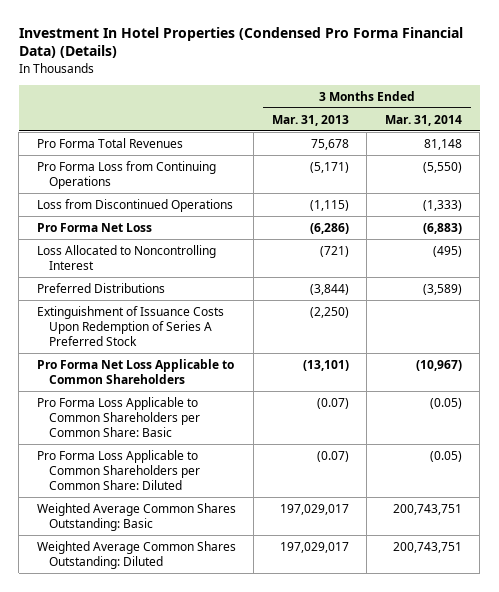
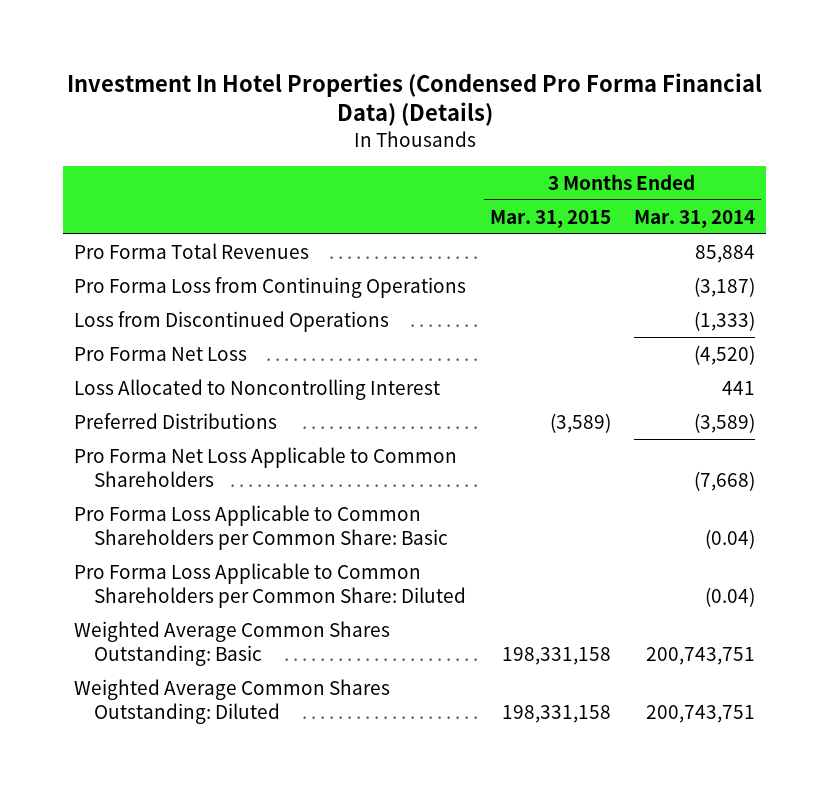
[271,114,349,126] Mar. 31, 2013 -> none
none -> [489,209,611,228] Mar. 31, 2015
[423,138,462,150] 81,148 -> [694,244,755,263] 85,884
[422,161,462,173] (5,550) -> [693,276,755,297] (3,187)
[422,222,462,234] (6,883) -> [693,344,755,365] (4,520)
[432,245,462,257] (495) -> [721,380,755,395] 441
[36,305,224,346] Extinguishment of Issuance Costs Upon Redemption of Series A Preferred Stock -> none
[415,359,462,371] (10,967) -> [693,470,755,491] (7,668)
[429,397,462,409] (0.05) -> [704,528,755,549] (0.04)
[429,450,462,462] (0.05) -> [704,586,755,607] (0.04)

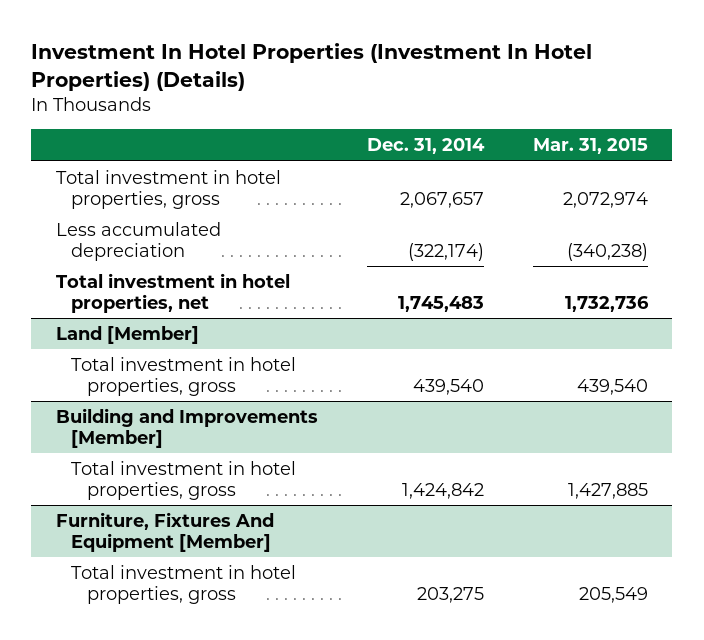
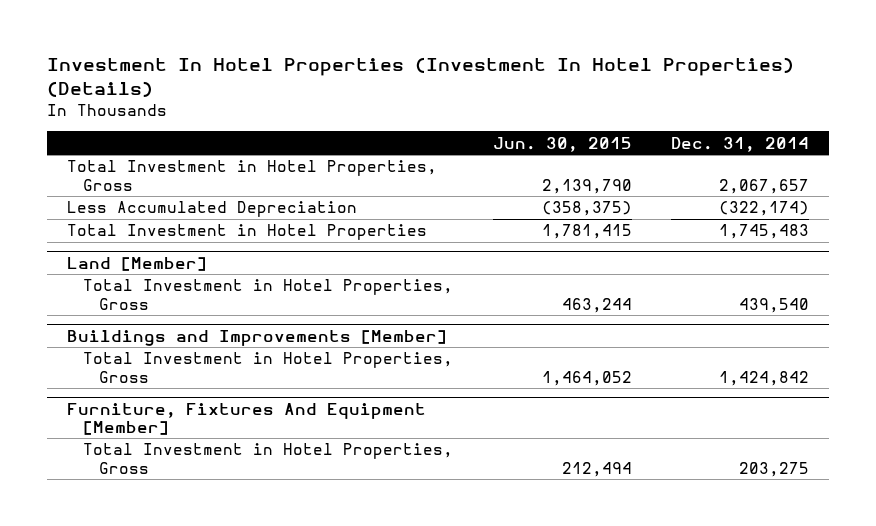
[532,138,648,155] Mar. 31, 2015 -> none
none -> [492,136,632,152] Jun. 30, 2015
[55,169,281,209] Total investment in hotel properties, gross -> [67,160,438,191] Total Investment in Hotel Properties, Gross
[55,221,221,261] Less accumulated depreciation -> [67,201,358,218] Less Accumulated Depreciation
[55,272,290,313] Total investment in hotel properties, net -> [67,224,428,241] Total Investment in Hotel Properties
[71,356,297,396] Total investment in hotel properties, gross -> [82,279,453,310] Total Investment in Hotel Properties, Gross
[55,407,318,448] Building and Improvements [Member] -> [67,329,448,346] Buildings and Improvements [Member]
[71,460,297,500] Total investment in hotel properties, gross -> [82,352,453,383] Total Investment in Hotel Properties, Gross
[71,564,297,604] Total investment in hotel properties, gross -> [82,443,453,474] Total Investment in Hotel Properties, Gross

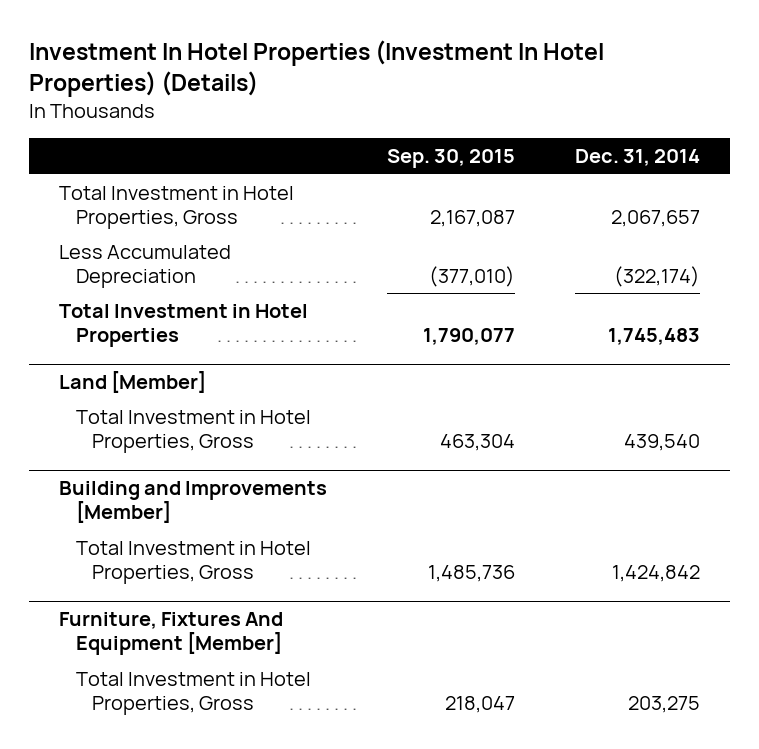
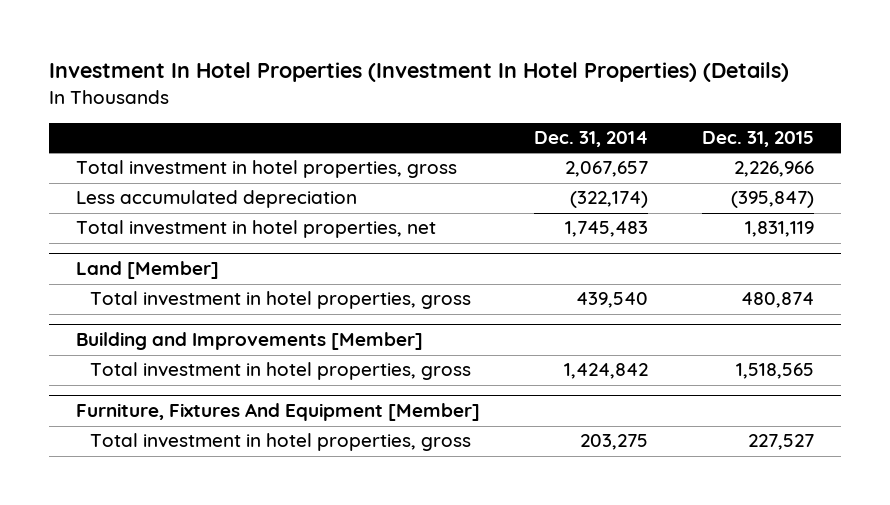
[386,149,515,169] Sep. 30, 2015 -> none
none -> [702,131,815,148] Dec. 31, 2015
[59,185,295,230] Total Investment in Hotel Properties, Gross -> [76,160,458,179] Total investment in hotel properties, gross
[59,244,232,289] Less Accumulated Depreciation -> [76,190,358,209] Less accumulated depreciation
[59,303,309,348] Total Investment in Hotel Properties -> [76,220,437,239] Total investment in hotel properties, net
[75,409,311,454] Total Investment in Hotel Properties, Gross -> [89,291,471,310] Total investment in hotel properties, gross
[75,540,311,585] Total Investment in Hotel Properties, Gross -> [89,362,471,381] Total investment in hotel properties, gross
[75,671,311,716] Total Investment in Hotel Properties, Gross -> [89,433,471,452] Total investment in hotel properties, gross

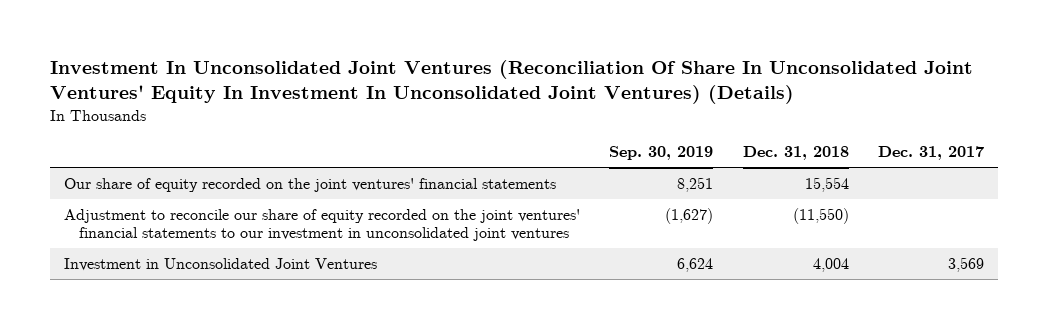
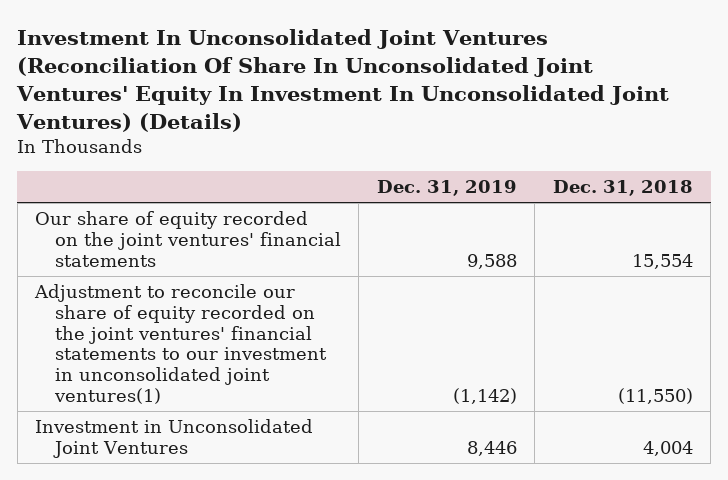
[609,146,714,161] Sep. 30, 2019 -> none
[877,146,984,161] Dec. 31, 2017 -> none
none -> [376,179,517,196] Dec. 31, 2019
[64,208,581,242] Adjustment to reconcile our share of equity recorded on the joint ventures' financial statements to our investment in unconsolidated joint ventures -> [34,284,328,404] Adjustment to reconcile our share of equity recorded on the joint ventures' financial statements to our investment in unconsolidated joint ventures(1)

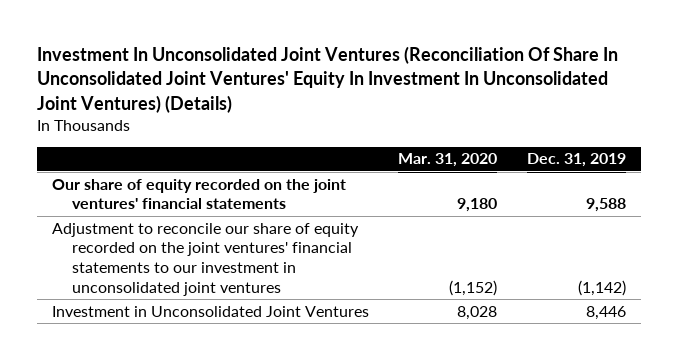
[552,179,693,196] Dec. 31, 2018 -> none
none -> [398,153,498,168] Mar. 31, 2020
[34,284,328,404] Adjustment to reconcile our share of equity recorded on the joint ventures' financial statements to our investment in unconsolidated joint ventures(1) -> [51,222,359,297] Adjustment to reconcile our share of equity recorded on the joint ventures' financial statements to our investment in unconsolidated joint ventures

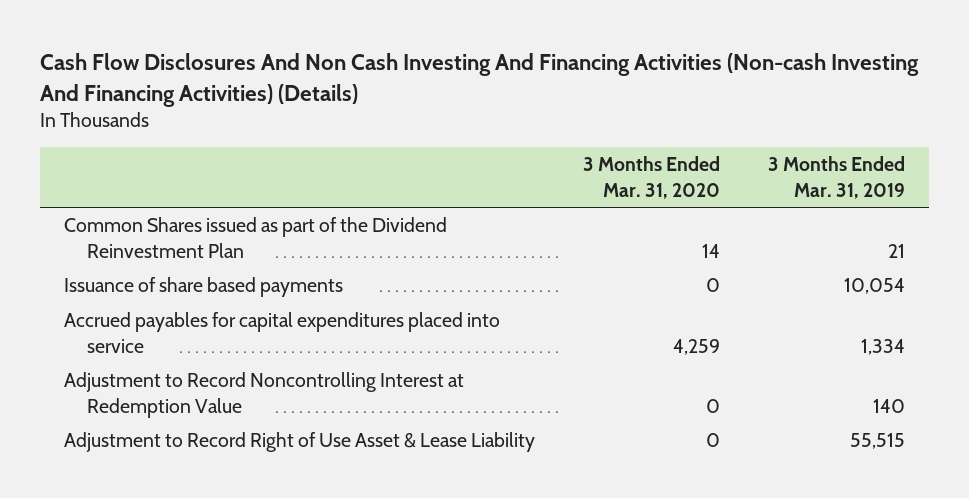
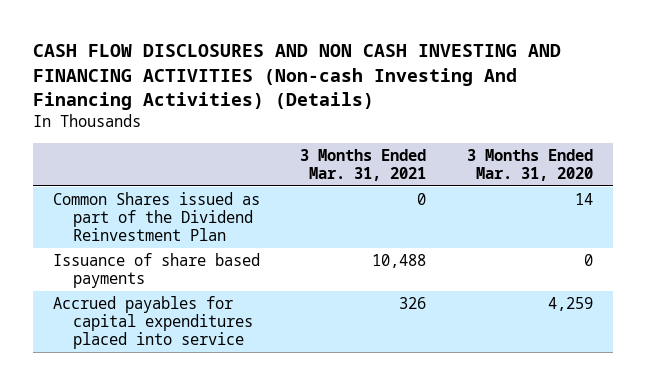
[39,53,919,107] Cash Flow Disclosures And Non Cash Investing And Financing Activities (Non-cash Investing And Financing Activities) (Details) -> [33,44,562,110] CASH FLOW DISCLOSURES AND NON CASH INVESTING AND FINANCING ACTIVITIES (Non-cash Investing And Financing Activities) (Details)
[768,156,906,199] 3 Months Ended Mar. 31, 2019 -> none
none -> [300,148,427,181] 3 Months Ended Mar. 31, 2021
[63,372,464,418] Adjustment to Record Noncontrolling Interest at Redemption Value -> none
[63,432,535,453] Adjustment to Record Right of Use Asset & Lease Liability -> none

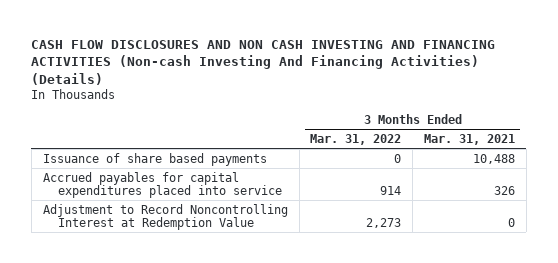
[466,148,593,181] 3 Months Ended Mar. 31, 2020 -> none
none -> [310,133,402,145] Mar. 31, 2022
[53,192,261,242] Common Shares issued as part of the Dividend Reinvestment Plan -> none
none -> [42,203,288,230] Adjustment to Record Noncontrolling Interest at Redemption Value

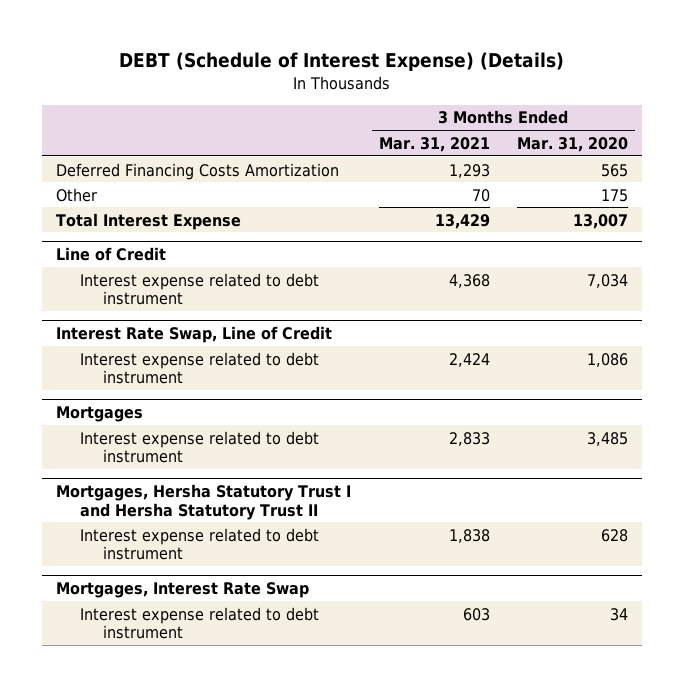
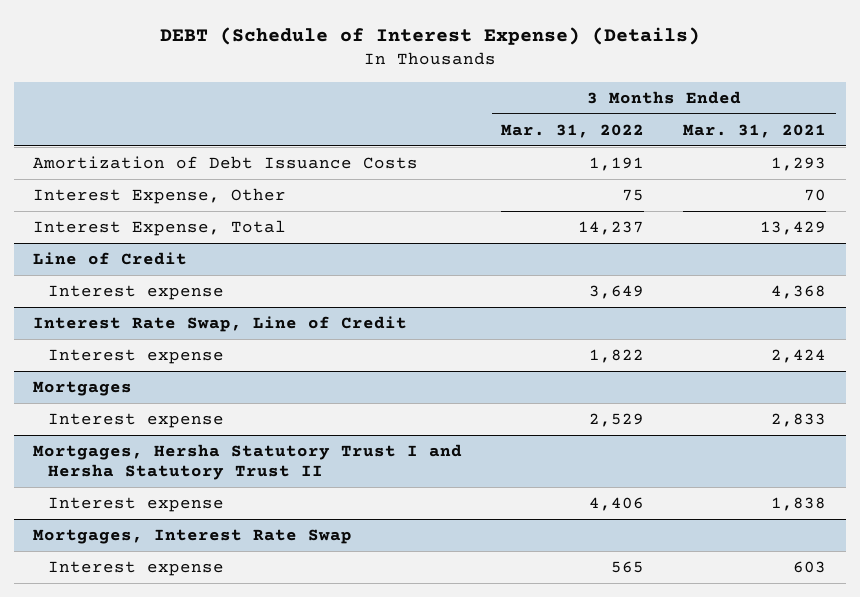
[517,136,629,152] Mar. 31, 2020 -> none
none -> [501,123,645,138] Mar. 31, 2022
[56,162,340,180] Deferred Financing Costs Amortization -> [33,156,419,170] Amortization of Debt Issuance Costs
[56,187,98,202] Other -> [33,188,287,205] Interest Expense, Other
[56,212,242,230] Total Interest Expense -> [33,220,287,237] Interest Expense, Total
[79,272,319,306] Interest expense related to debt instrument -> [47,285,224,301] Interest expense
[79,351,319,385] Interest expense related to debt instrument -> [47,349,224,365] Interest expense
[79,430,319,464] Interest expense related to debt instrument -> [47,413,224,429] Interest expense
[79,527,319,561] Interest expense related to debt instrument -> [47,497,224,513] Interest expense
[79,606,319,640] Interest expense related to debt instrument -> none
none -> [47,561,224,577] Interest expense

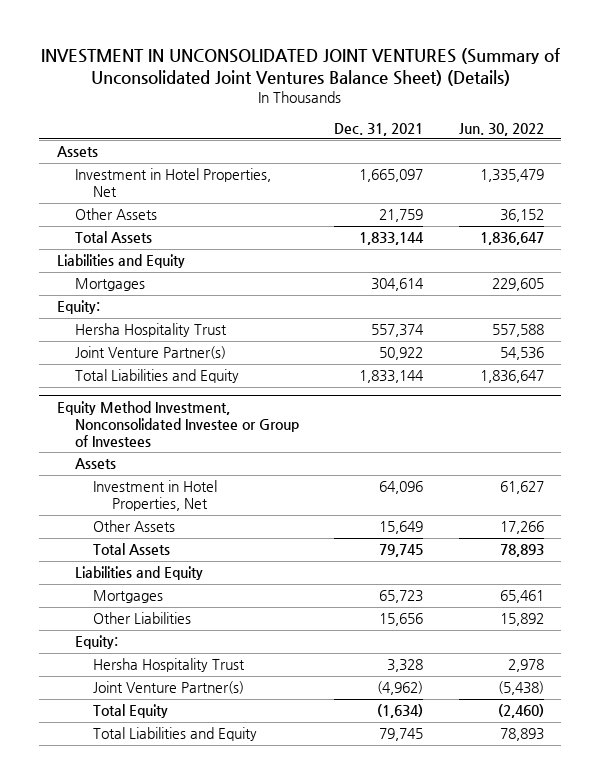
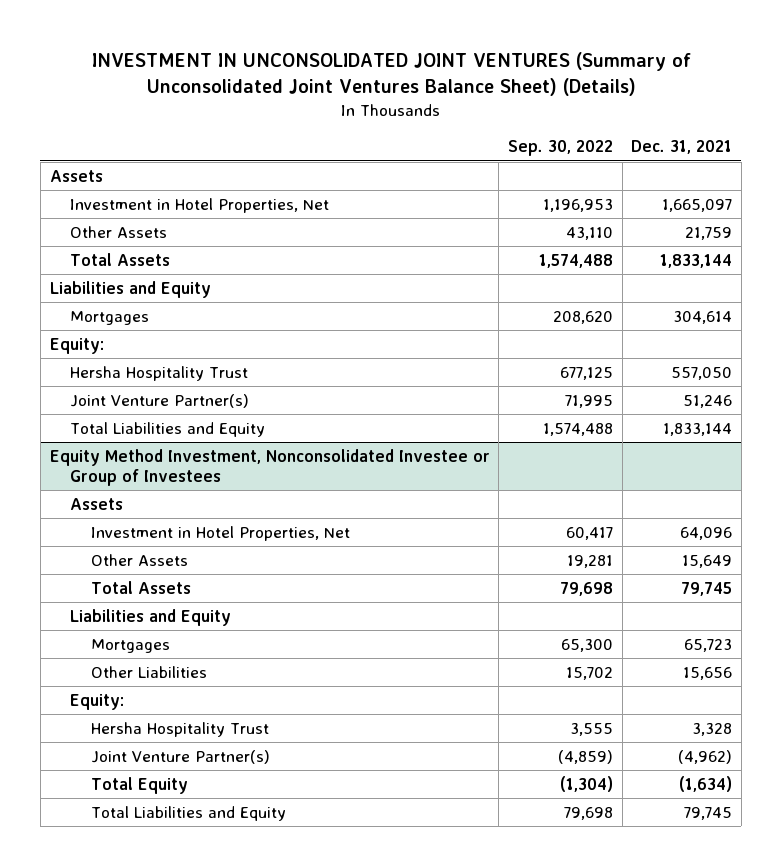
[458,122,544,136] Jun. 30, 2022 -> none
none -> [507,140,613,157] Sep. 30, 2022
[371,324,425,338] 557,374 -> [671,366,733,380] 557,050
[379,347,424,361] 50,922 -> [683,394,733,408] 51,246

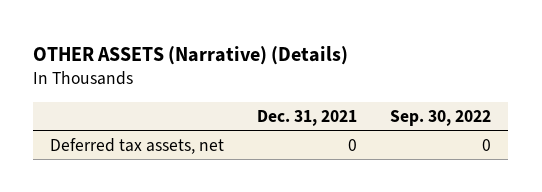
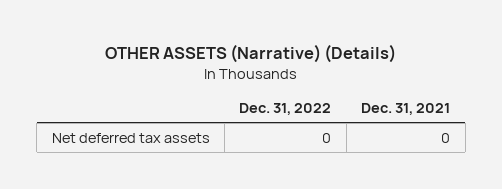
[390,109,492,126] Sep. 30, 2022 -> none
none -> [239,103,332,116] Dec. 31, 2022
[50,137,225,154] Deferred tax assets, net -> [51,132,210,143] Net deferred tax assets

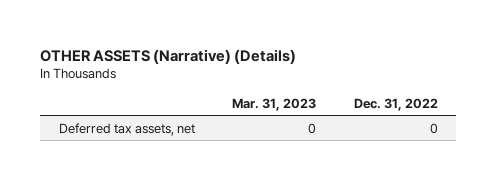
[361,103,451,116] Dec. 31, 2021 -> none
none -> [232,98,317,112] Mar. 31, 2023
[51,132,210,143] Net deferred tax assets -> [58,122,195,136] Deferred tax assets, net

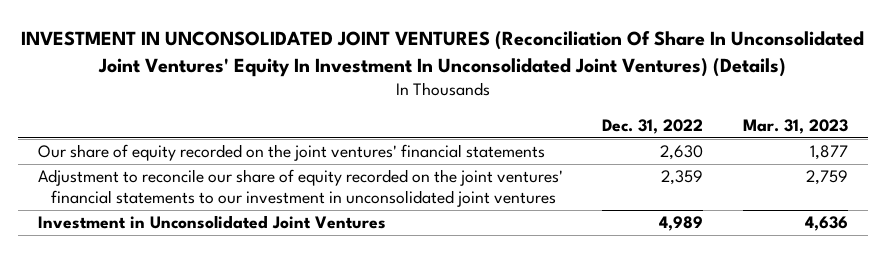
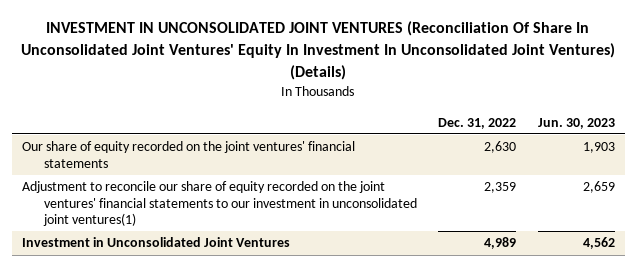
[742,118,848,134] Mar. 31, 2023 -> none
none -> [537,117,615,129] Jun. 30, 2023
[37,169,563,207] Adjustment to reconcile our share of equity recorded on the joint ventures' financial statements to our investment in unconsolidated joint ventures -> [22,181,417,226] Adjustment to reconcile our share of equity recorded on the joint ventures' financial statements to our investment in unconsolidated joint ventures(1)

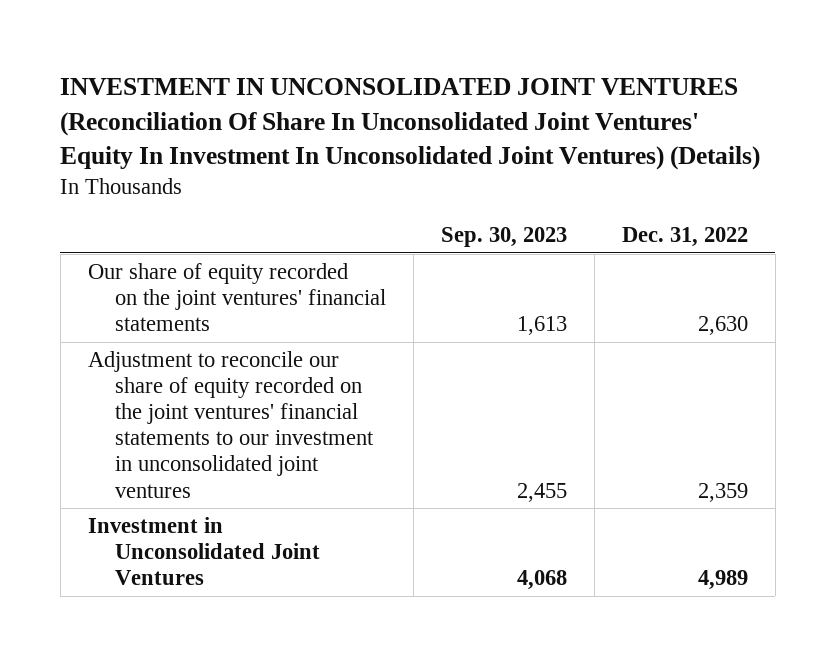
[537,117,615,129] Jun. 30, 2023 -> none
none -> [440,226,567,247] Sep. 30, 2023
[22,181,417,226] Adjustment to reconcile our share of equity recorded on the joint ventures' financial statements to our investment in unconsolidated joint ventures(1) -> [87,351,374,498] Adjustment to reconcile our share of equity recorded on the joint ventures' financial statements to our investment in unconsolidated joint ventures

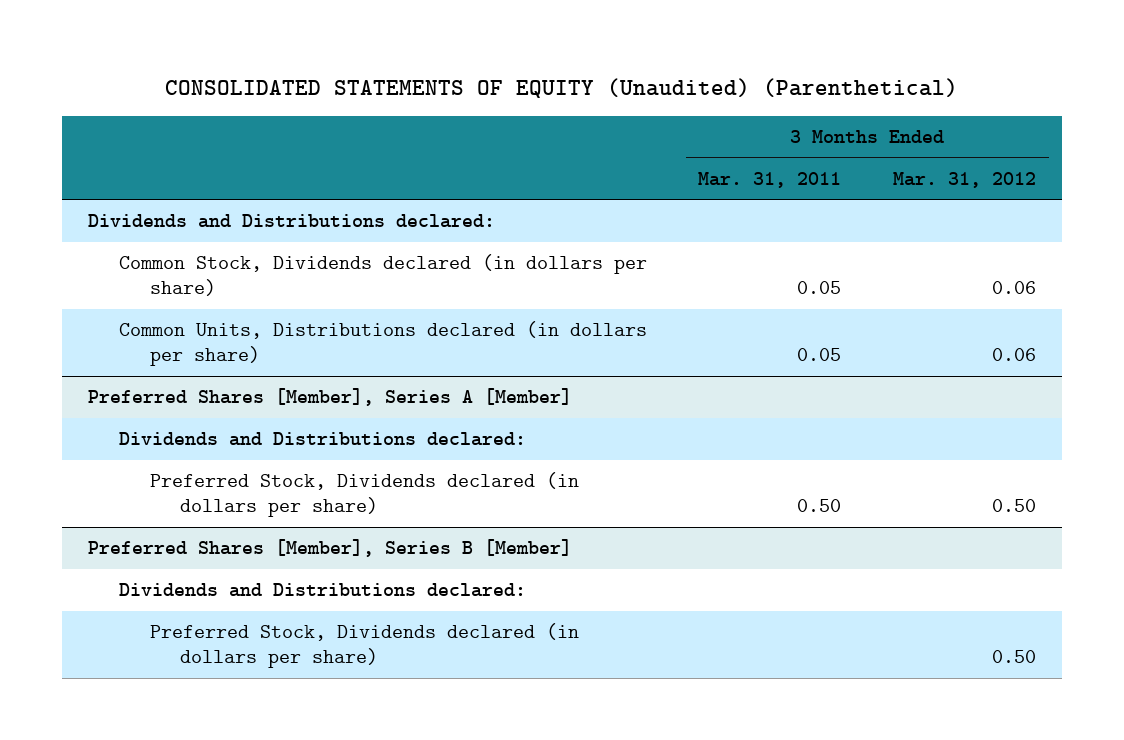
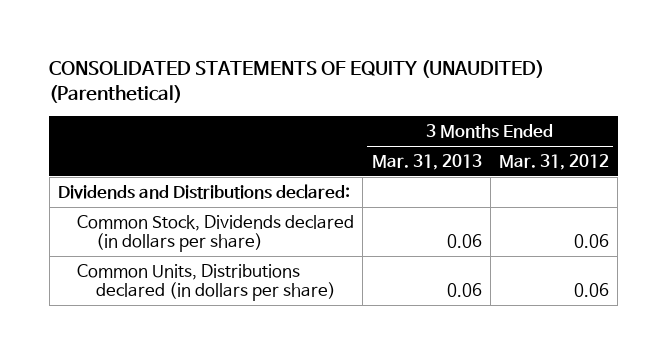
[165,77,959,98] CONSOLIDATED STATEMENTS OF EQUITY (Unaudited) (Parenthetical) -> [49,59,545,103] CONSOLIDATED STATEMENTS OF EQUITY (UNAUDITED) (Parenthetical)
[698,171,842,188] Mar. 31, 2011 -> none
none -> [371,153,482,170] Mar. 31, 2013
[88,388,573,407] Preferred Shares [Member], Series A [Member] -> none
[118,432,526,447] Dividends and Distributions declared: -> none
[149,472,579,518] Preferred Stock, Dividends declared (in dollars per share) -> none
[88,539,573,558] Preferred Shares [Member], Series B [Member] -> none
[118,583,526,598] Dividends and Distributions declared: -> none
[149,623,579,669] Preferred Stock, Dividends declared (in dollars per share) -> none

